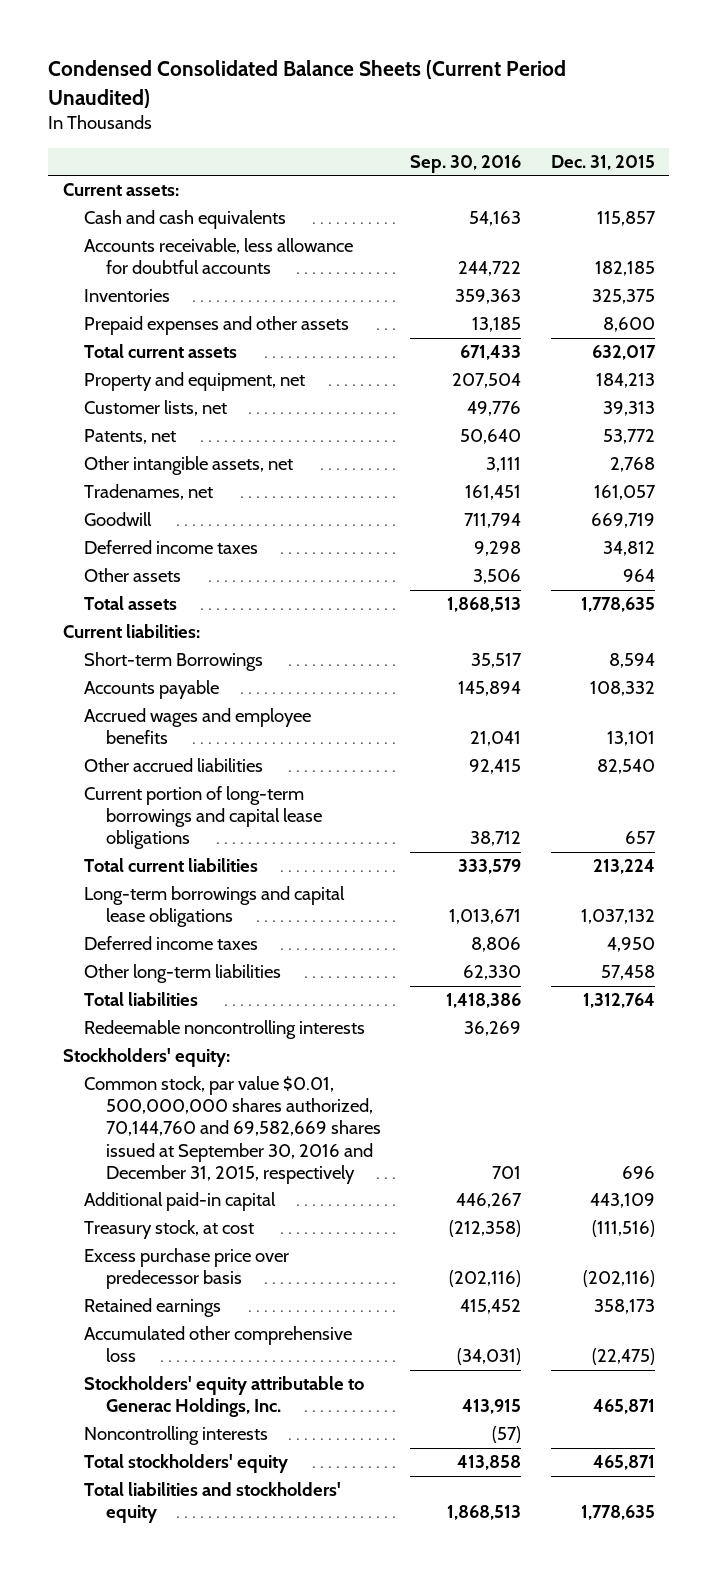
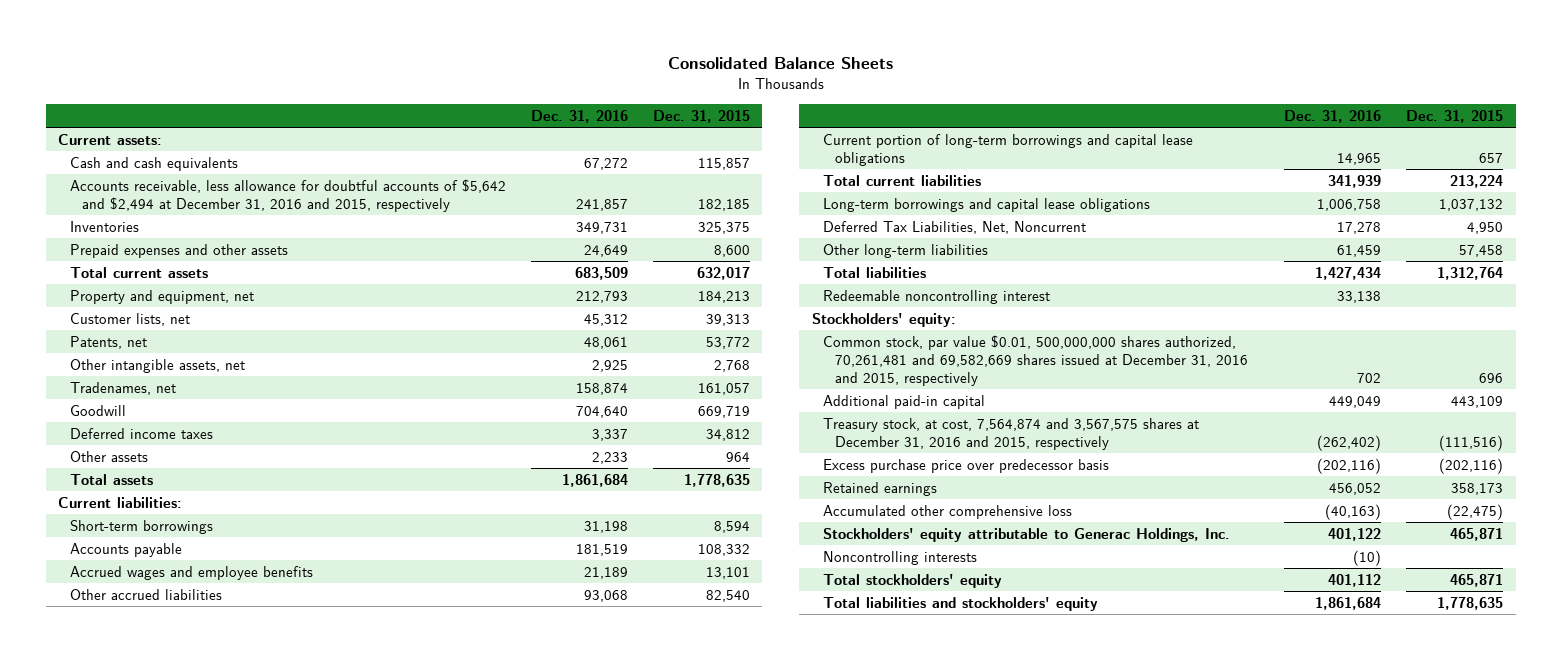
[47,60,566,108] Condensed Consolidated Balance Sheets (Current Period Unaudited) -> [667,56,893,69] Consolidated Balance Sheets
[410,154,522,173] Sep. 30, 2016 -> none
none -> [530,109,628,123] Dec. 31, 2016
[84,238,354,275] Accounts receivable, less allowance for doubtful accounts -> [69,178,506,212] Accounts receivable, less allowance for doubtful accounts of $5,642 and $2,494 at December 31, 2016 and 2015, respectively
[84,652,264,672] Short-term Borrowings -> [69,519,213,534] Short-term borrowings
[84,936,259,951] Deferred income taxes -> [823,220,1087,234] Deferred Tax Liabilities, Net, Noncurrent
[84,1020,366,1040] Redeemable noncontrolling interests -> [823,289,1051,304] Redeemable noncontrolling interest
[84,1076,382,1184] Common stock, par value $0.01, 500,000,000 shares authorized, 70,144,760 and 69,582,669 shares issued at September 30, 2016 and December 31, 2015, respectively -> [823,334,1249,386] Common stock, par value $0.01, 500,000,000 shares authorized, 70,261,481 and 69,582,669 shares issued at December 31, 2016 and 2015, respectively
[84,1220,255,1240] Treasury stock, at cost -> [823,417,1200,450] Treasury stock, at cost, 7,564,874 and 3,567,575 shares at December 31, 2016 and 2015, respectively

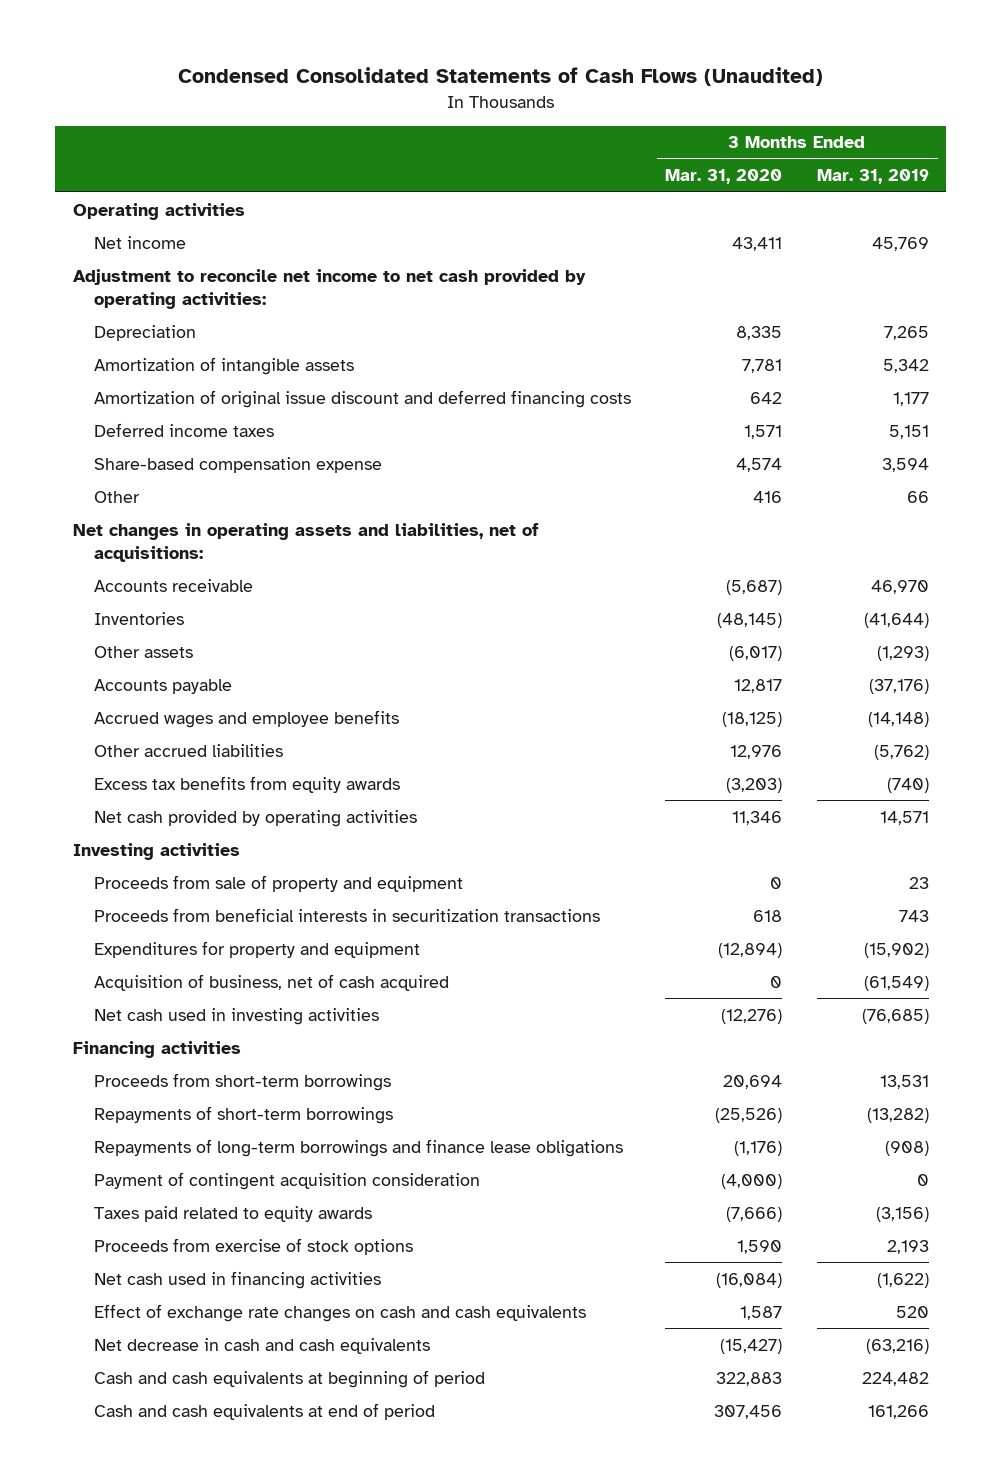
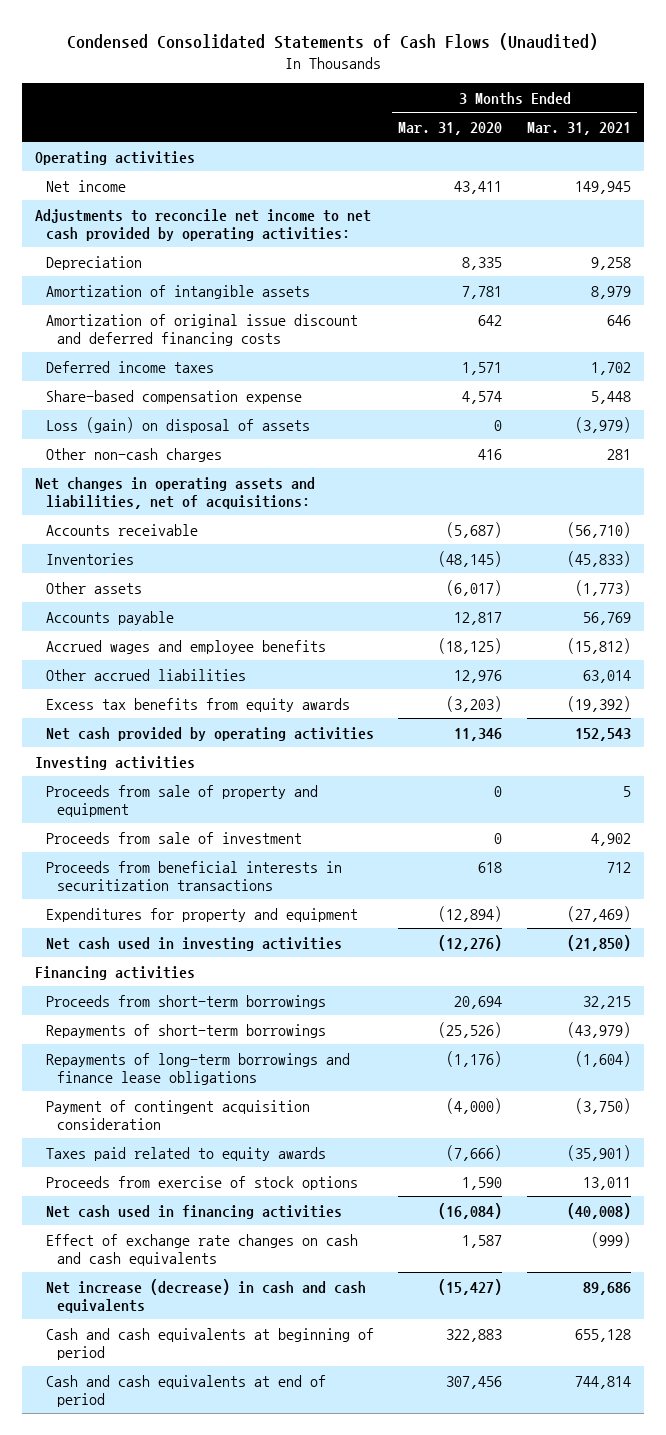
[817,169,930,185] Mar. 31, 2019 -> none
none -> [527,121,632,135] Mar. 31, 2021
[72,268,586,310] Adjustment to reconcile net income to net cash provided by operating activities: -> [34,208,371,241] Adjustments to reconcile net income to net cash provided by operating activities:
none -> [45,416,310,433] Loss (gain) on disposal of assets
[93,490,140,503] Other -> [45,447,222,462] Other non-cash charges
none -> [45,831,302,844] Proceeds from sale of investment
[93,973,449,991] Acquisition of business, net of cash acquired -> none
[93,1337,430,1354] Net decrease in cash and cash equivalents -> [45,1278,366,1313] Net increase (decrease) in cash and cash equivalents

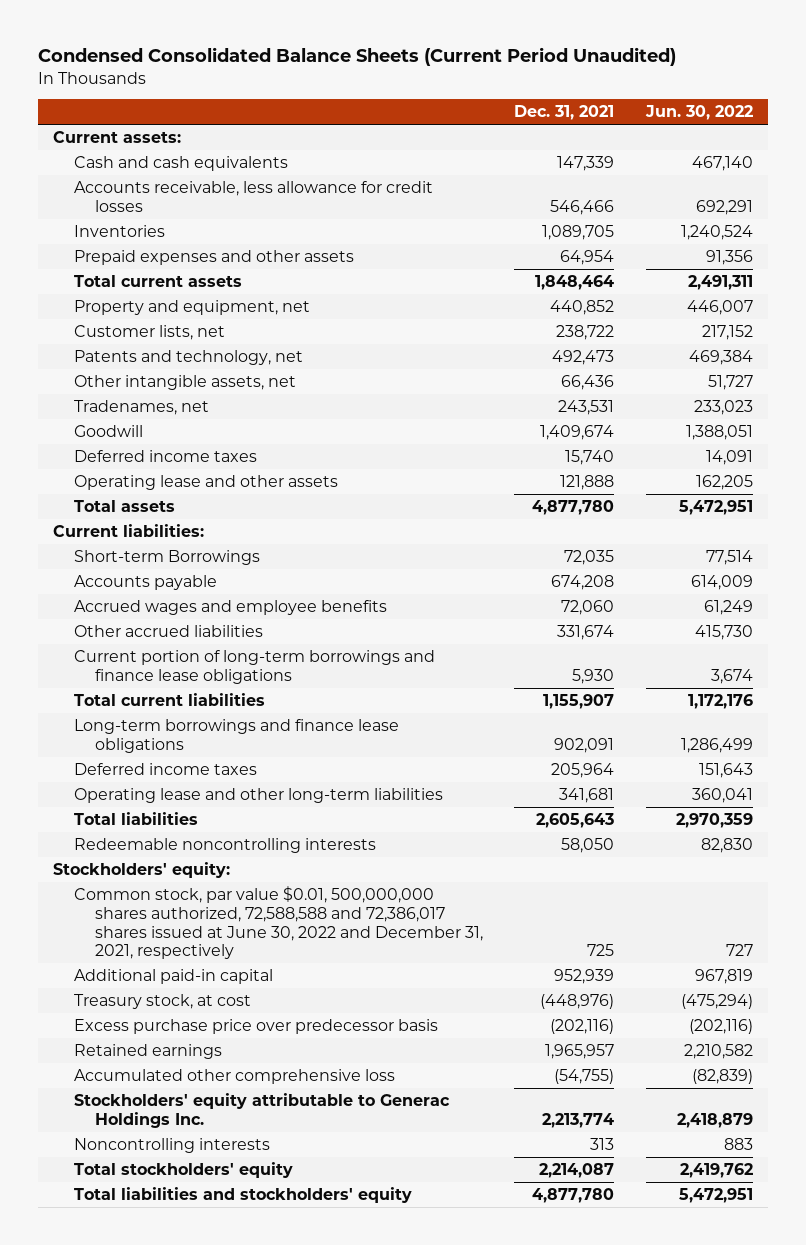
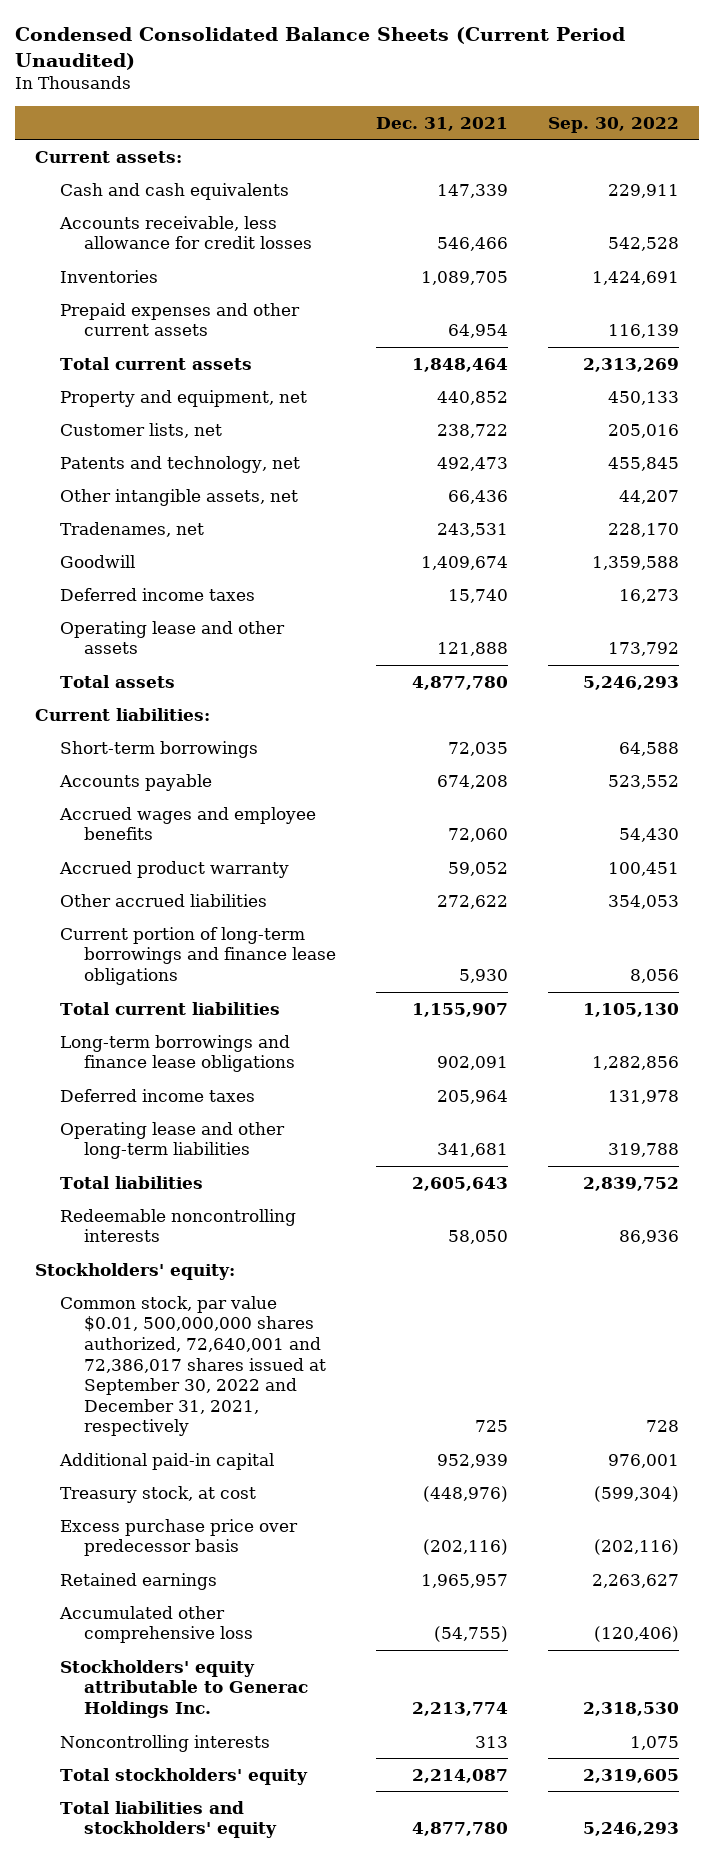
[644,105,753,121] Jun. 30, 2022 -> none
none -> [548,116,680,133] Sep. 30, 2022
[74,249,355,265] Prepaid expenses and other assets -> [59,302,300,337] Prepaid expenses and other current assets
[74,549,261,565] Short-term Borrowings -> [59,740,258,758] Short-term borrowings
none -> [58,860,289,878] Accrued product warranty
[557,624,615,640] 331,674 -> [436,894,508,909] 272,622
[74,885,484,960] Common stock, par value $0.01, 500,000,000 shares authorized, 72,588,588 and 72,386,017 shares issued at June 30, 2022 and December 31, 2021, respectively -> [59,1295,326,1437] Common stock, par value $0.01, 500,000,000 shares authorized, 72,640,001 and 72,386,017 shares issued at September 30, 2022 and December 31, 2021, respectively

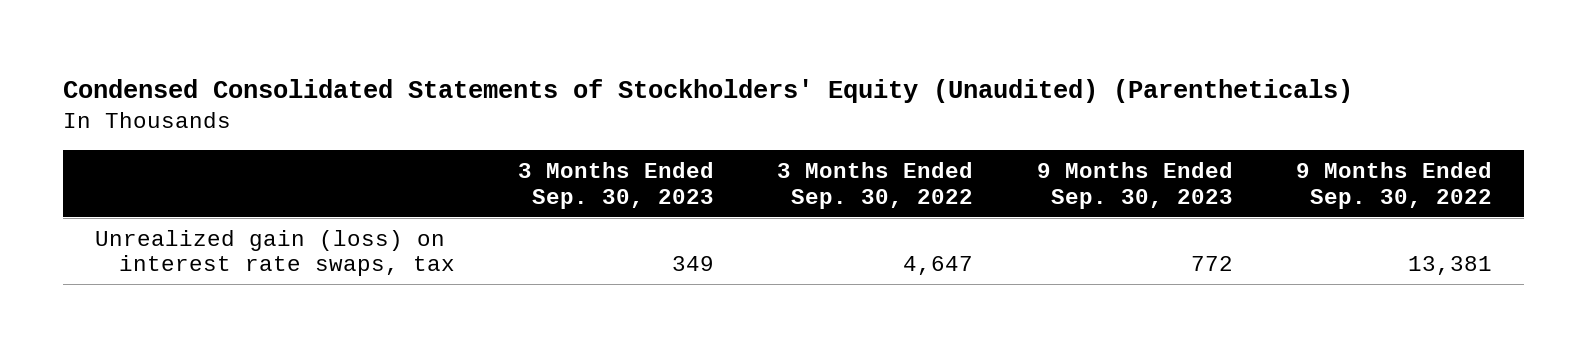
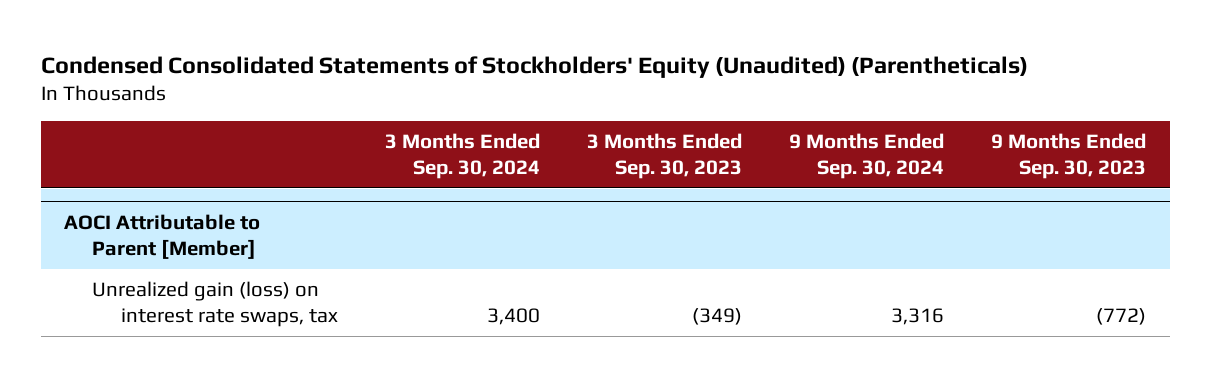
[777,162,974,209] 3 Months Ended Sep. 30, 2022 -> none
[1295,162,1492,209] 9 Months Ended Sep. 30, 2022 -> none
none -> [384,133,540,179] 3 Months Ended Sep. 30, 2024
none -> [788,133,944,179] 9 Months Ended Sep. 30, 2024
none -> [64,214,261,259] AOCI Attributable to Parent [Member]
[672,256,715,272] 349 -> [691,307,742,325] (349)
[1190,256,1233,272] 772 -> [1096,307,1147,325] (772)

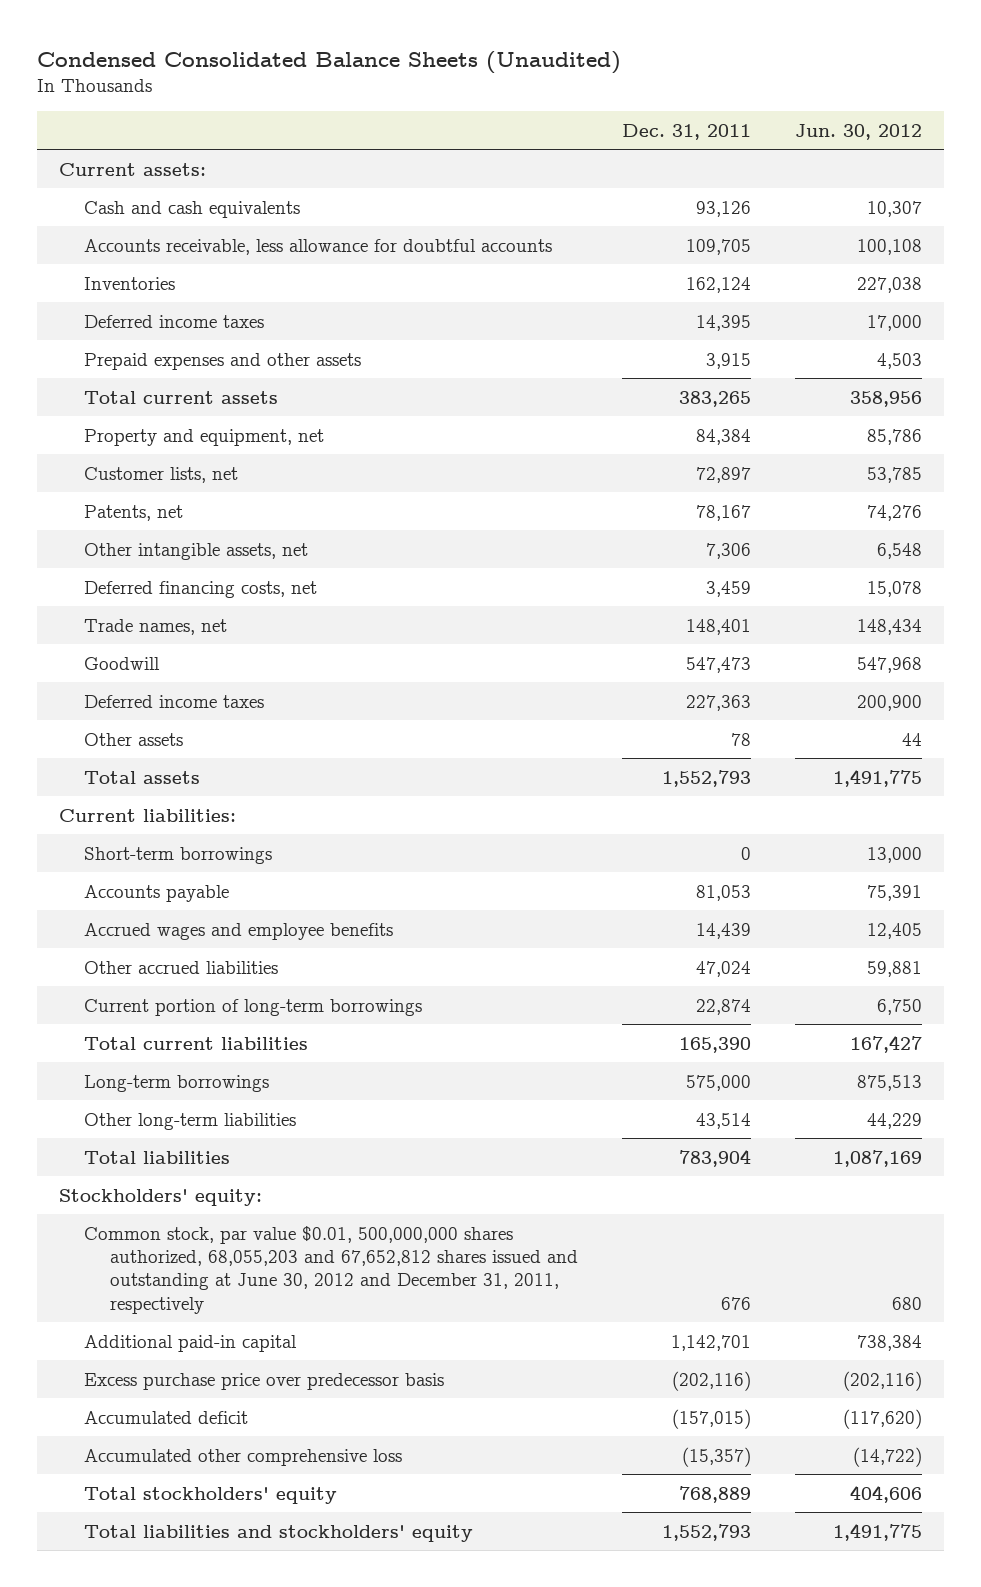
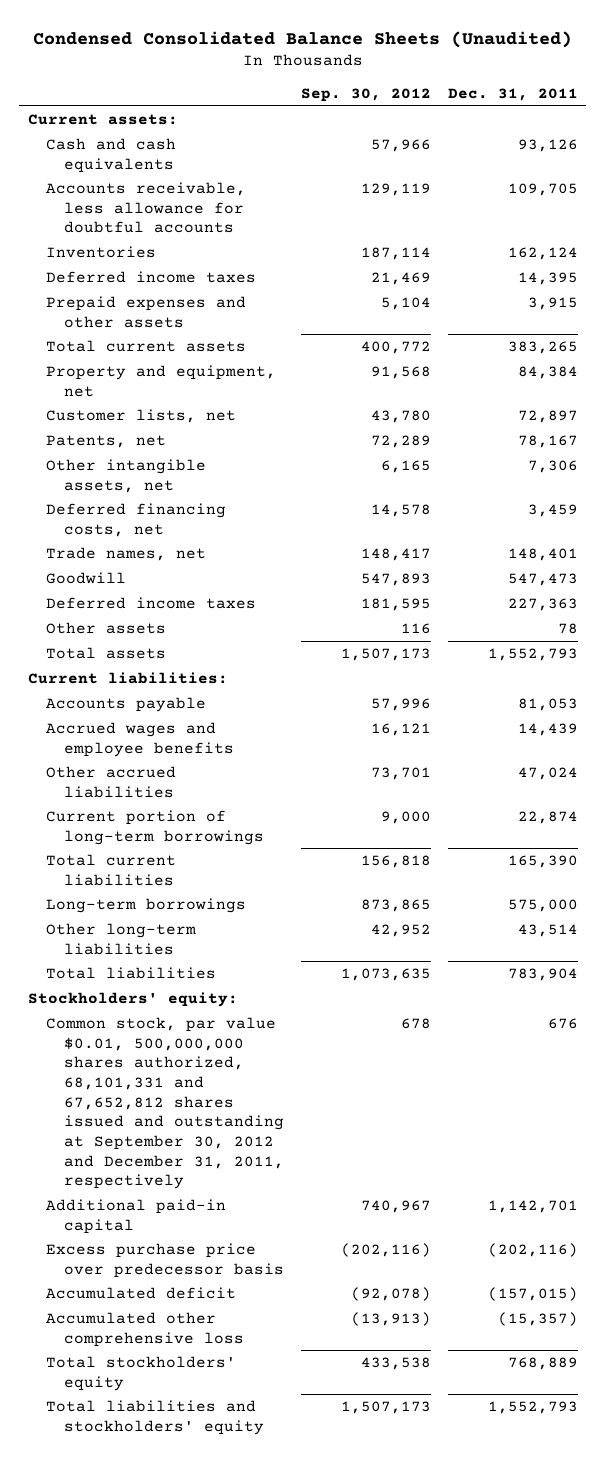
[794,124,922,141] Jun. 30, 2012 -> none
none -> [301,88,432,103] Sep. 30, 2012
[84,846,273,864] Short-term borrowings -> none
[84,1225,578,1314] Common stock, par value $0.01, 500,000,000 shares authorized, 68,055,203 and 67,652,812 shares issued and outstanding at June 30, 2012 and December 31, 2011, respectively -> [46,1016,285,1190] Common stock, par value $0.01, 500,000,000 shares authorized, 68,101,331 and 67,652,812 shares issued and outstanding at September 30, 2012 and December 31, 2011, respectively

